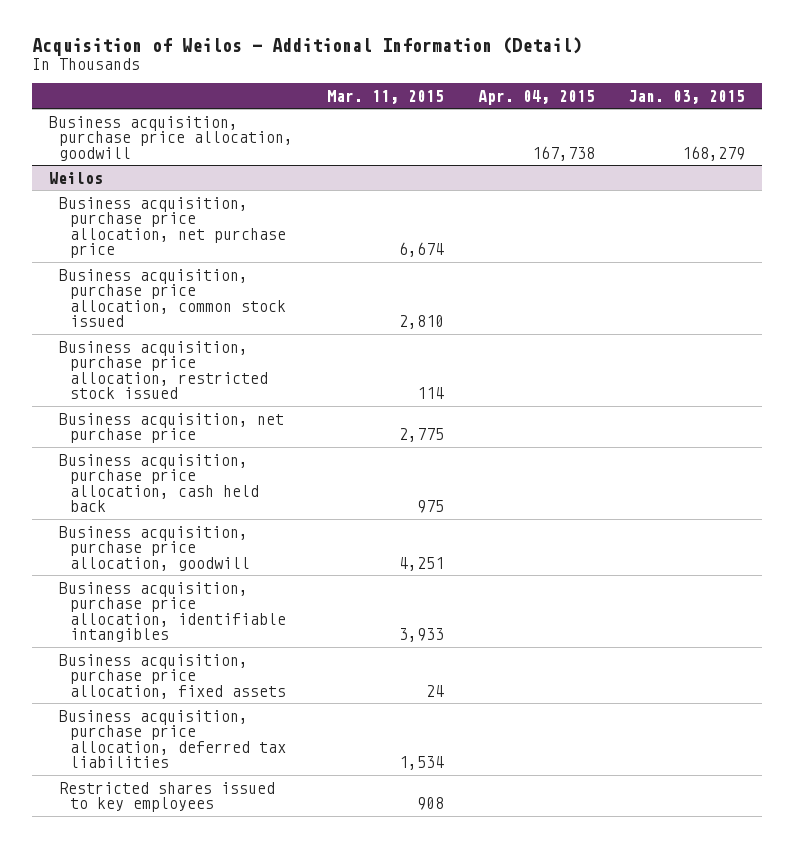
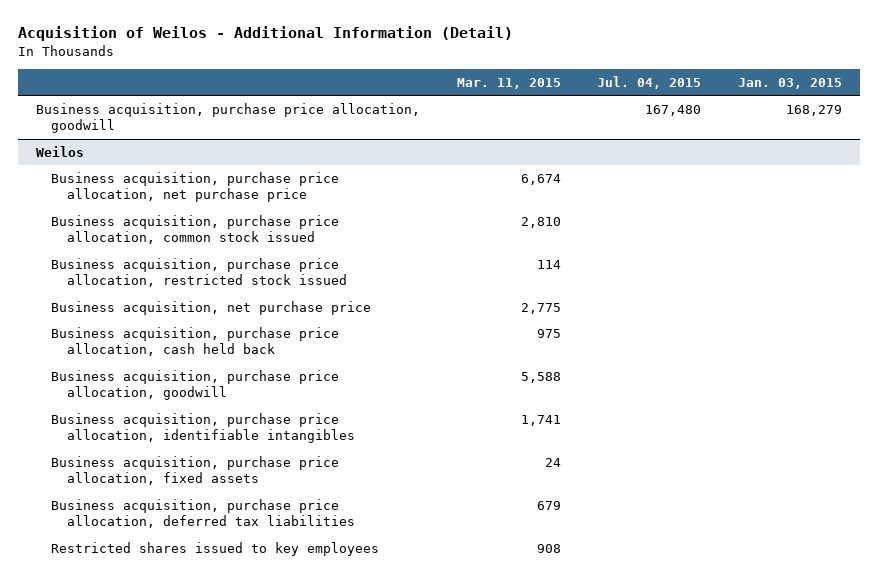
[477,89,595,105] Apr. 04, 2015 -> none
none -> [597,75,702,89] Jul. 04, 2015
[399,556,445,571] 4,251 -> [520,371,561,383] 5,588
[399,628,445,643] 3,933 -> [520,414,561,426] 1,741
[399,756,445,771] 1,534 -> [536,500,561,510] 679

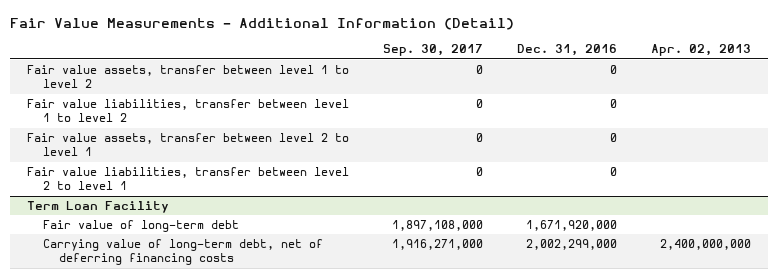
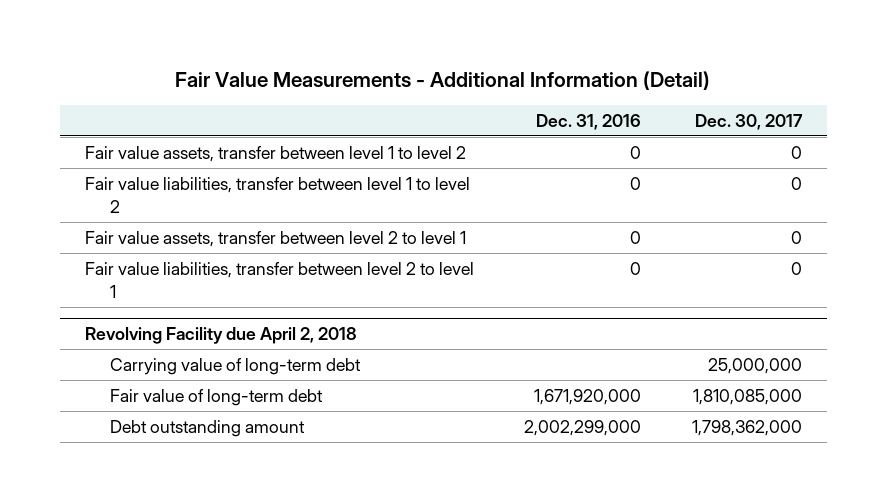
[383,44,484,57] Sep. 30, 2017 -> none
[651,44,752,57] Apr. 02, 2013 -> none
none -> [694,113,803,130] Dec. 30, 2017
[27,200,170,213] Term Loan Facility -> none
none -> [84,327,357,345] Revolving Facility due April 2, 2018
none -> [110,357,362,375] Carrying value of long-term debt
[43,238,324,266] Carrying value of long-term debt, net of deferring financing costs -> [110,419,306,437] Debt outstanding amount

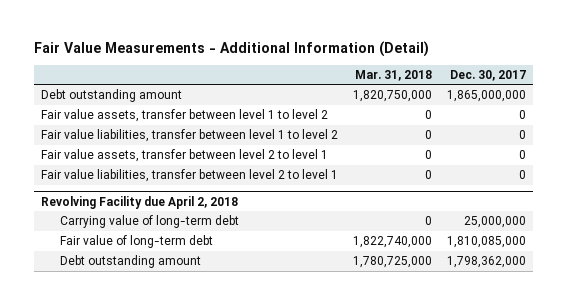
[536,113,642,130] Dec. 31, 2016 -> none
none -> [355,69,433,81] Mar. 31, 2018
none -> [41,89,183,103] Debt outstanding amount

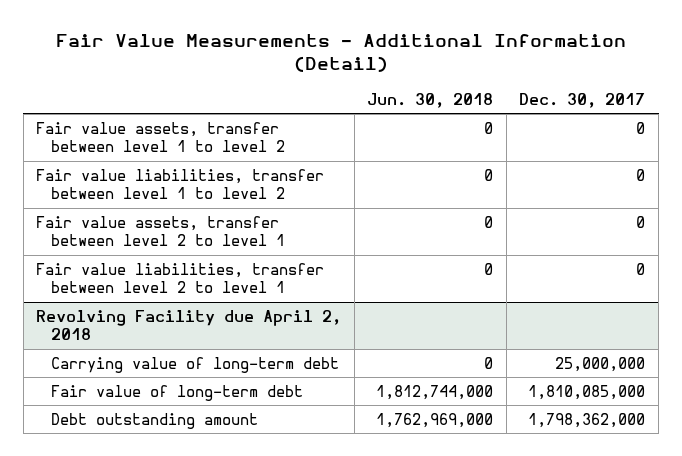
[355,69,433,81] Mar. 31, 2018 -> none
none -> [367,92,494,108] Jun. 30, 2018
[41,89,183,103] Debt outstanding amount -> none

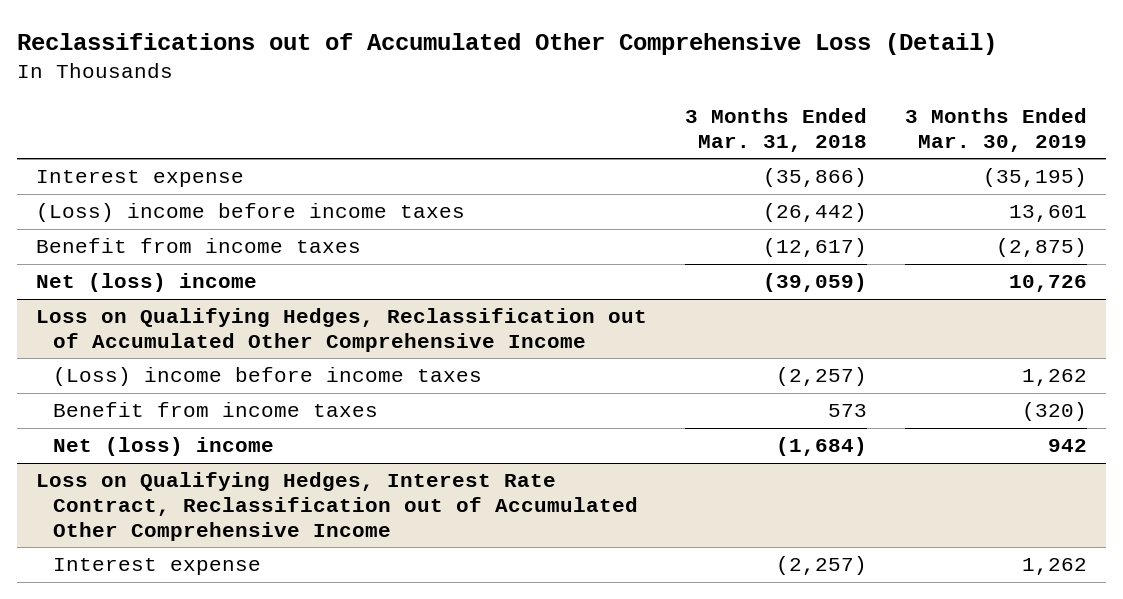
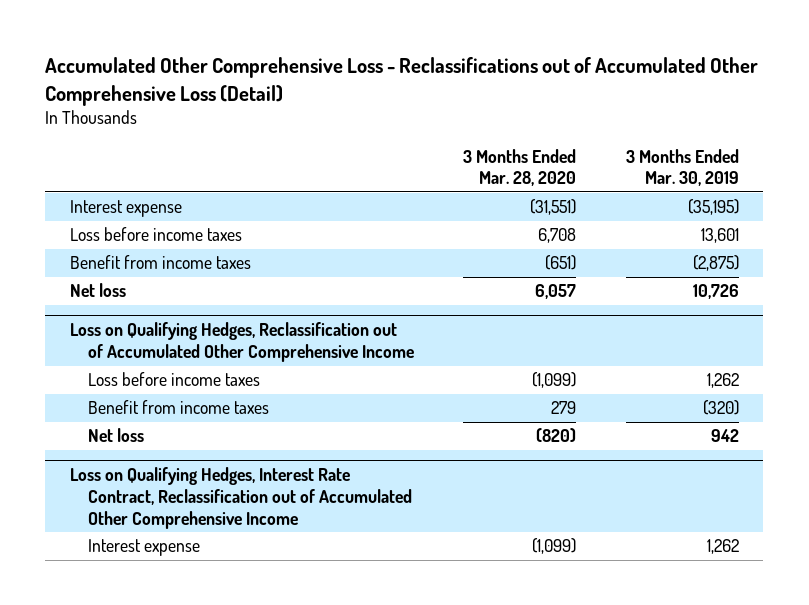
[16,32,997,55] Reclassifications out of Accumulated Other Comprehensive Loss (Detail) -> [45,57,759,106] Accumulated Other Comprehensive Loss - Reclassifications out of Accumulated Other Comprehensive Loss (Detail)
[684,108,867,153] 3 Months Ended Mar. 31, 2018 -> none
none -> [463,148,577,187] 3 Months Ended Mar. 28, 2020
[35,203,465,223] (Loss) income before income taxes -> [70,227,243,242] Loss before income taxes
[35,273,257,293] Net (loss) income -> [70,283,127,298] Net loss
[52,367,482,387] (Loss) income before income taxes -> [87,372,260,387] Loss before income taxes
[52,437,274,457] Net (loss) income -> [87,428,144,443] Net loss

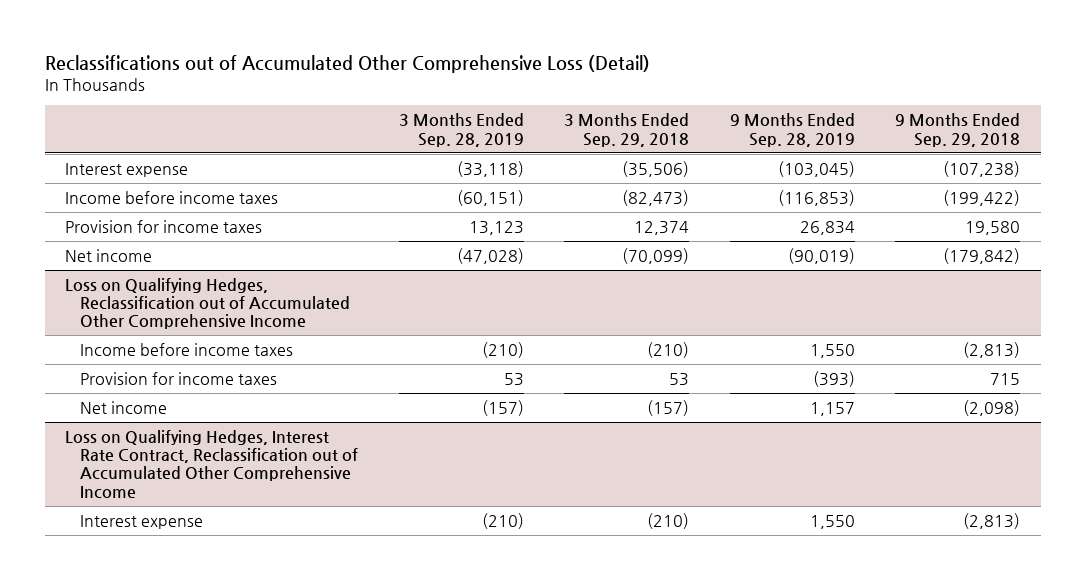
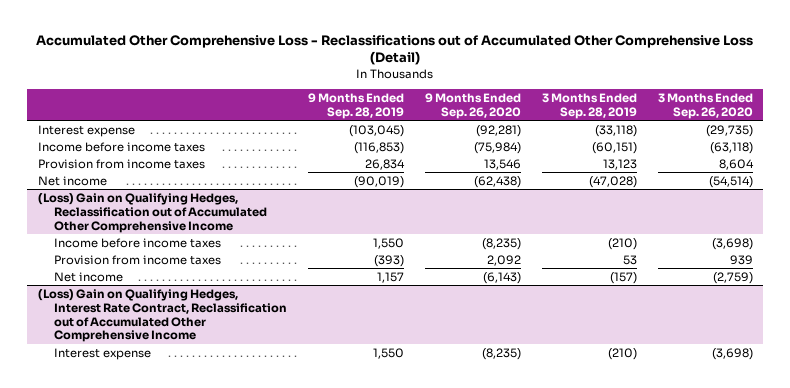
[45,55,651,74] Reclassifications out of Accumulated Other Comprehensive Loss (Detail) -> [36,34,754,66] Accumulated Other Comprehensive Loss - Reclassifications out of Accumulated Other Comprehensive Loss (Detail)
[564,113,690,147] 3 Months Ended Sep. 29, 2018 -> none
[895,113,1021,147] 9 Months Ended Sep. 29, 2018 -> none
none -> [424,92,521,119] 9 Months Ended Sep. 26, 2020
none -> [657,92,753,119] 3 Months Ended Sep. 26, 2020
[65,219,263,233] Provision for income taxes -> [37,158,205,169] Provision from income taxes
[65,277,351,330] Loss on Qualifying Hedges, Reclassification out of Accumulated Other Comprehensive Income -> [37,192,267,233] (Loss) Gain on Qualifying Hedges, Reclassification out of Accumulated Other Comprehensive Income
[80,371,278,385] Provision for income taxes -> [53,254,221,265] Provision from income taxes
[65,429,359,499] Loss on Qualifying Hedges, Interest Rate Contract, Reclassification out of Accumulated Other Comprehensive Income -> [37,288,287,343] (Loss) Gain on Qualifying Hedges, Interest Rate Contract, Reclassification out of Accumulated Other Comprehensive Income

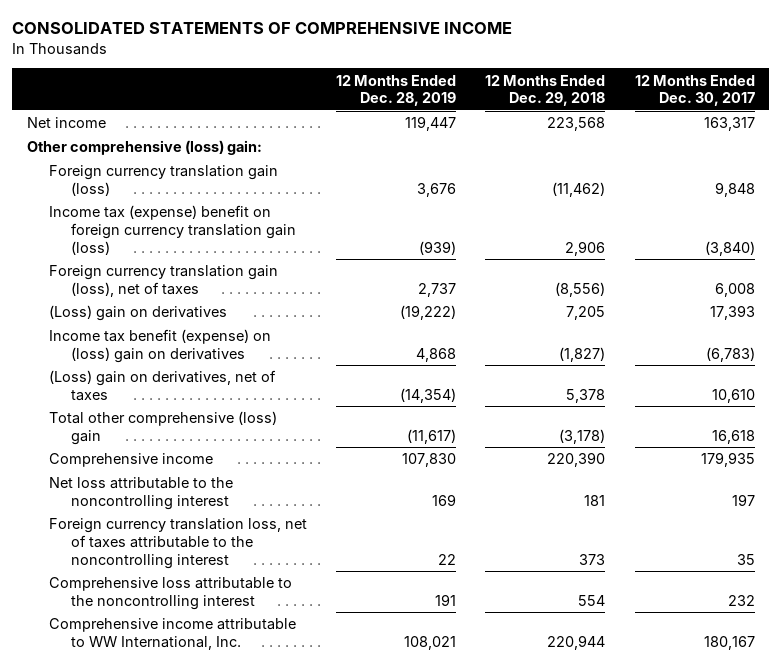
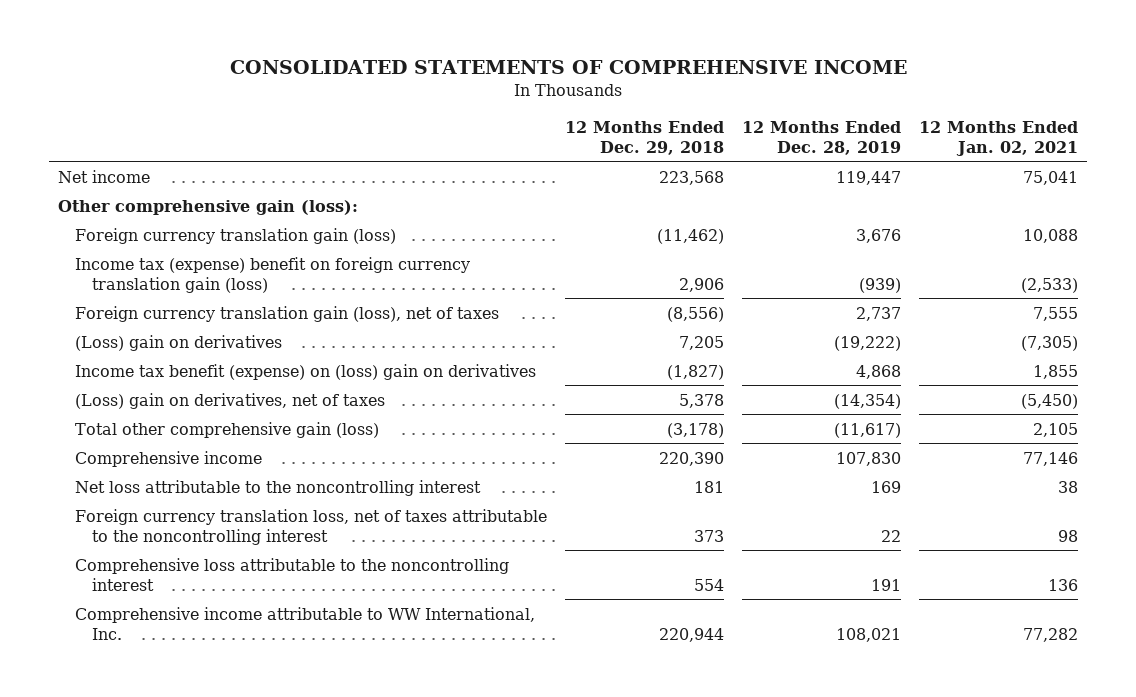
[634,74,755,107] 12 Months Ended Dec. 30, 2017 -> none
none -> [918,120,1078,156] 12 Months Ended Jan. 02, 2021
[26,140,262,156] Other comprehensive (loss) gain: -> [57,199,358,215] Other comprehensive gain (loss):
[48,411,277,445] Total other comprehensive (loss) gain -> [74,421,379,438] Total other comprehensive gain (loss)

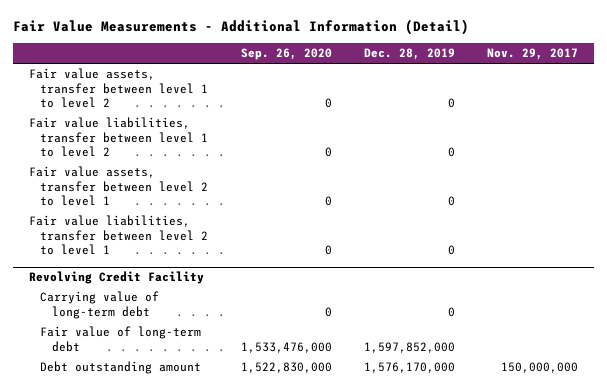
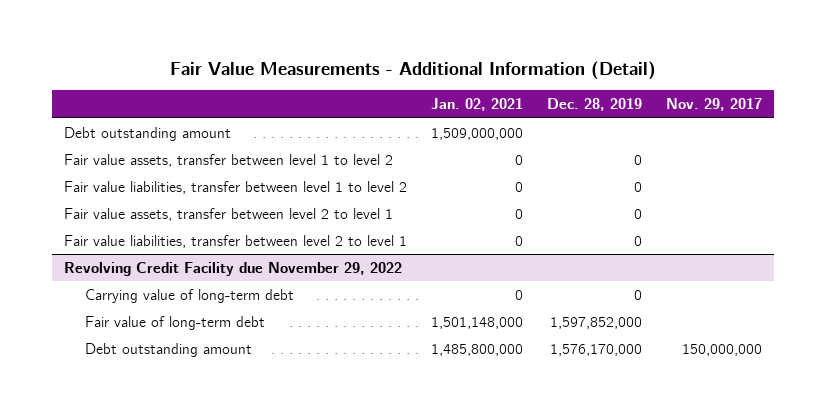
[240,48,332,61] Sep. 26, 2020 -> none
none -> [430,98,523,112] Jan. 02, 2021
none -> [64,126,232,141] Debt outstanding amount
[29,271,205,285] Revolving Credit Facility -> [64,261,403,276] Revolving Credit Facility due November 29, 2022

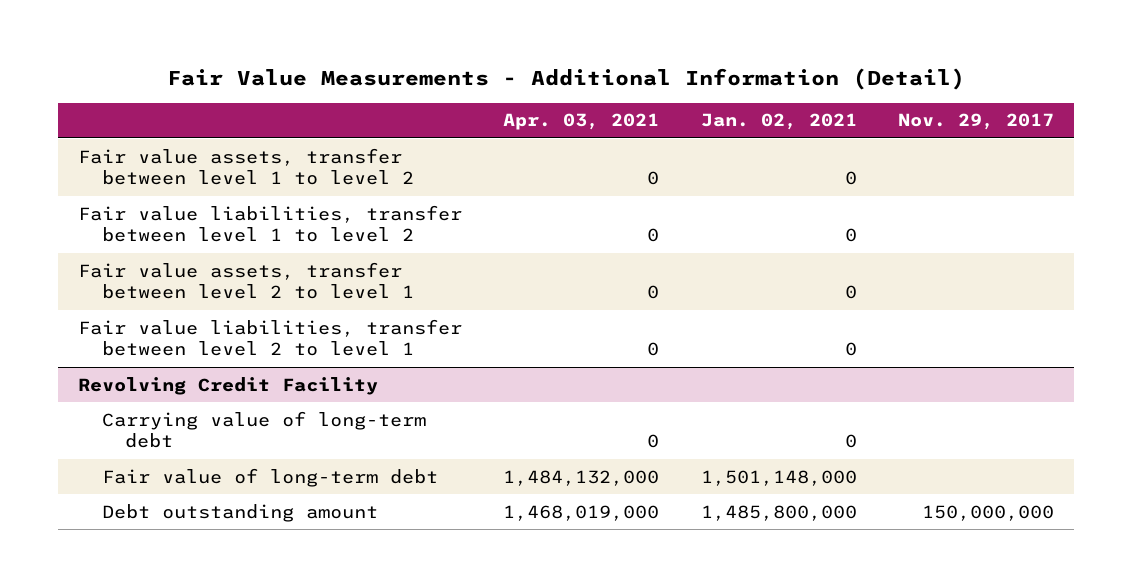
[546,98,642,112] Dec. 28, 2019 -> none
none -> [503,113,660,131] Apr. 03, 2021
[64,126,232,141] Debt outstanding amount -> none
[64,261,403,276] Revolving Credit Facility due November 29, 2022 -> [78,376,379,395] Revolving Credit Facility

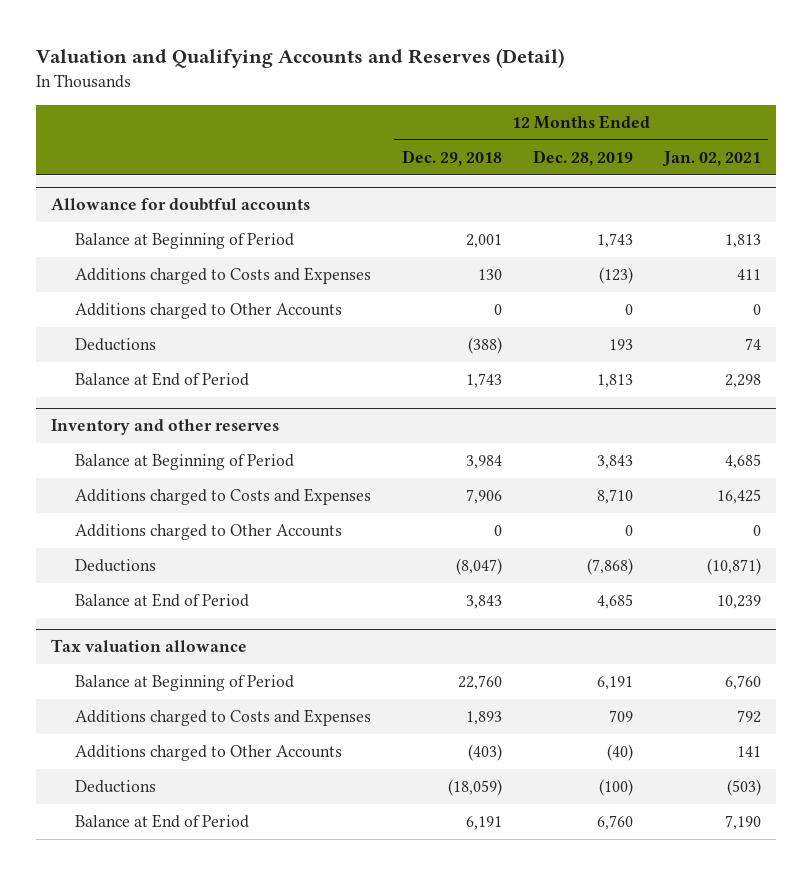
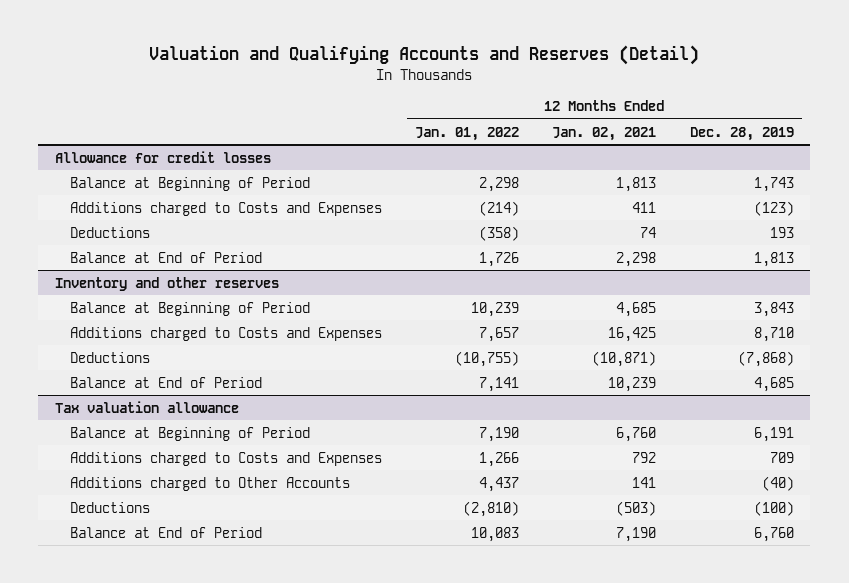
[402,149,503,166] Dec. 29, 2018 -> none
none -> [415,126,520,141] Jan. 01, 2022
[51,198,311,212] Allowance for doubtful accounts -> [55,150,272,163] Allowance for credit losses
[75,303,343,320] Additions charged to Other Accounts -> none
[75,524,343,541] Additions charged to Other Accounts -> none

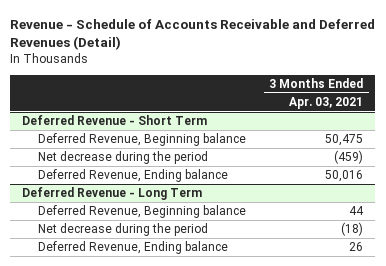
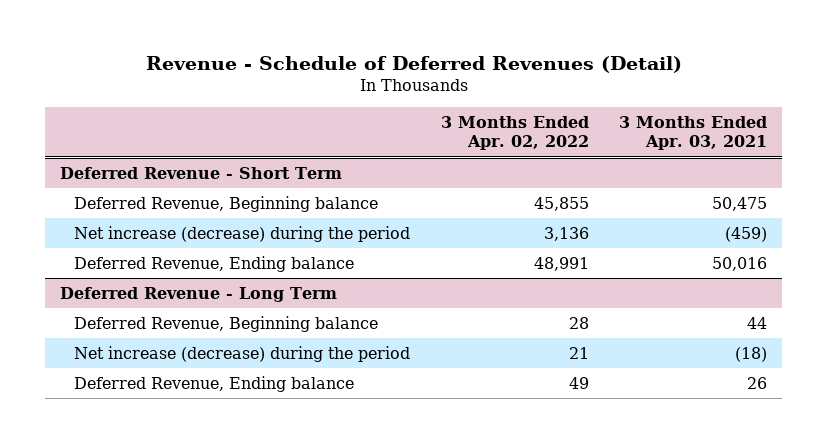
[10,18,376,51] Revenue - Schedule of Accounts Receivable and Deferred Revenues (Detail) -> [145,55,682,73] Revenue - Schedule of Deferred Revenues (Detail)
none -> [440,116,589,151] 3 Months Ended Apr. 02, 2022
[37,151,208,165] Net decrease during the period -> [74,225,411,242] Net increase (decrease) during the period
[37,223,208,237] Net decrease during the period -> [74,345,411,362] Net increase (decrease) during the period

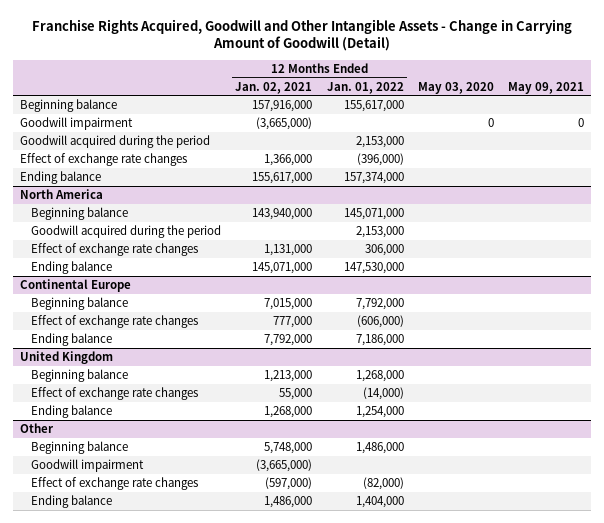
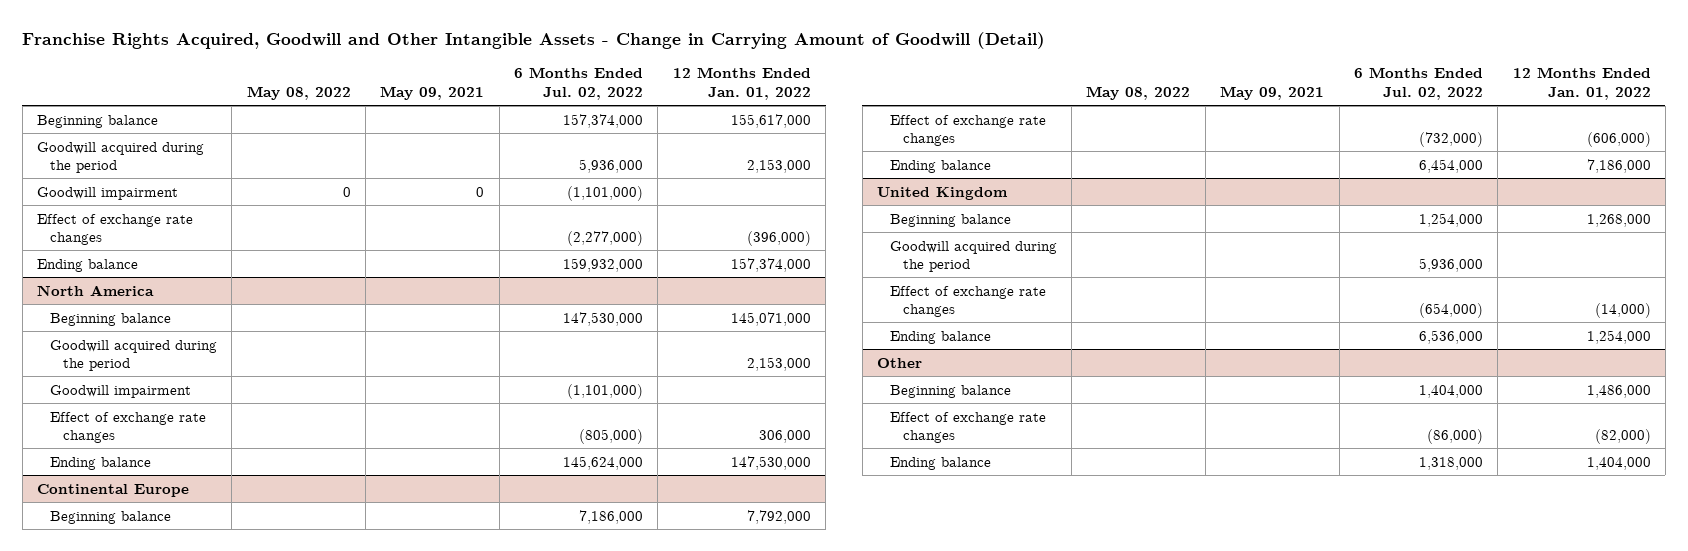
[235,81,313,94] Jan. 02, 2021 -> none
[417,81,494,94] May 03, 2020 -> none
none -> [246,85,351,100] May 08, 2022
none -> [514,67,644,100] 6 Months Ended Jul. 02, 2022
[20,116,134,130] Goodwill impairment -> [37,186,179,200] Goodwill impairment
none -> [50,384,192,398] Goodwill impairment
none -> [889,240,1057,272] Goodwill acquired during the period
[31,458,145,472] Goodwill impairment -> none

